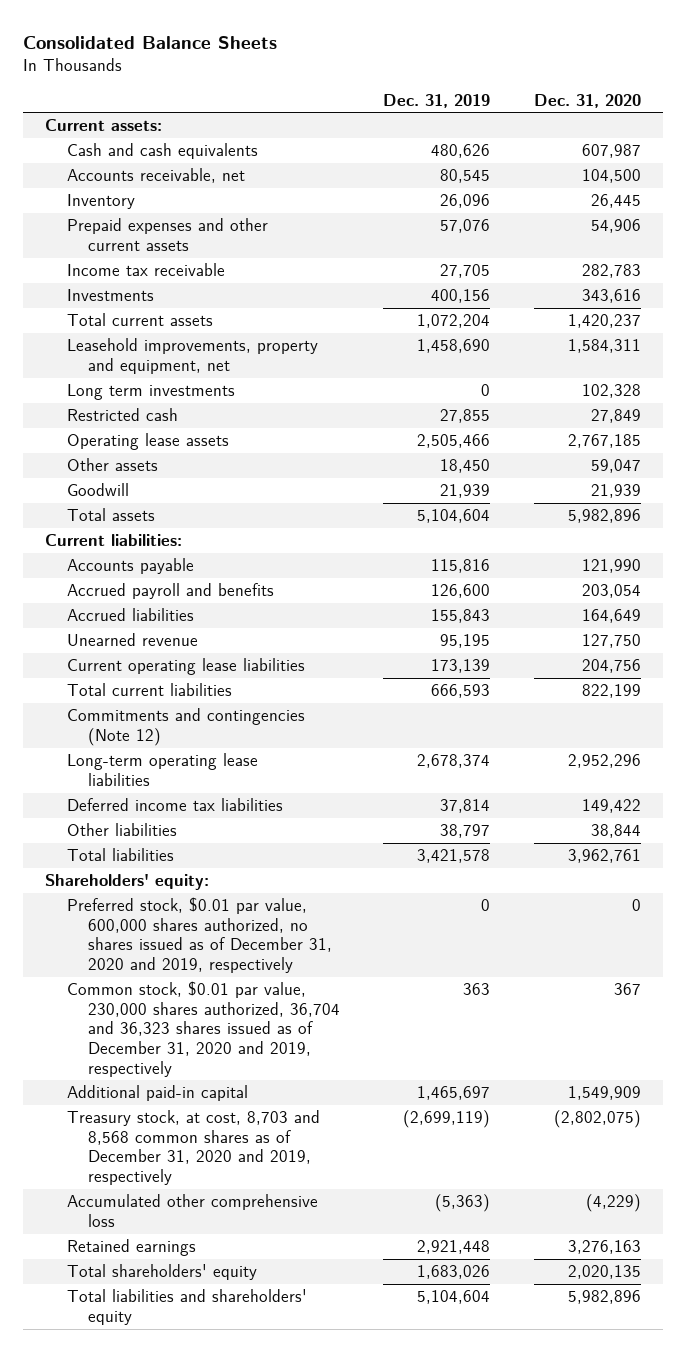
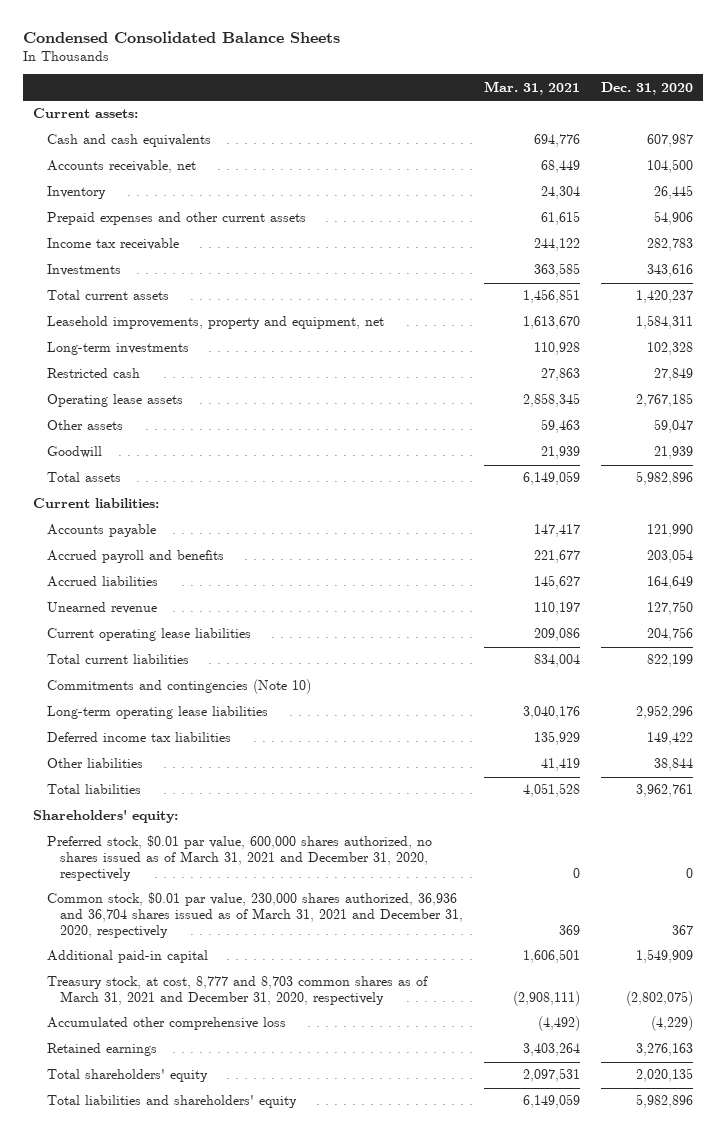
[23,35,278,49] Consolidated Balance Sheets -> [22,31,340,44] Condensed Consolidated Balance Sheets
[383,93,491,108] Dec. 31, 2019 -> none
none -> [483,80,580,95] Mar. 31, 2021
[66,384,235,401] Long term investments -> [46,342,189,356] Long-term investments
[66,708,305,746] Commitments and contingencies (Note 12) -> [46,679,311,695] Commitments and contingencies (Note 10)
[66,897,332,974] Preferred stock, $0.01 par value, 600,000 shares authorized, no shares issued as of December 31, 2020 and 2019, respectively -> [46,835,432,881] Preferred stock, $0.01 par value, 600,000 shares authorized, no shares issued as of March 31, 2021 and December 31, 2020, respectively
[66,981,340,1077] Common stock, $0.01 par value, 230,000 shares authorized, 36,704 and 36,323 shares issued as of December 31, 2020 and 2019, respectively -> [46,892,463,938] Common stock, $0.01 par value, 230,000 shares authorized, 36,936 and 36,704 shares issued as of March 31, 2021 and December 31, 2020, respectively
[66,1110,320,1186] Treasury stock, at cost, 8,703 and 8,568 common shares as of December 31, 2020 and 2019, respectively -> [46,976,428,1006] Treasury stock, at cost, 8,777 and 8,703 common shares as of March 31, 2021 and December 31, 2020, respectively

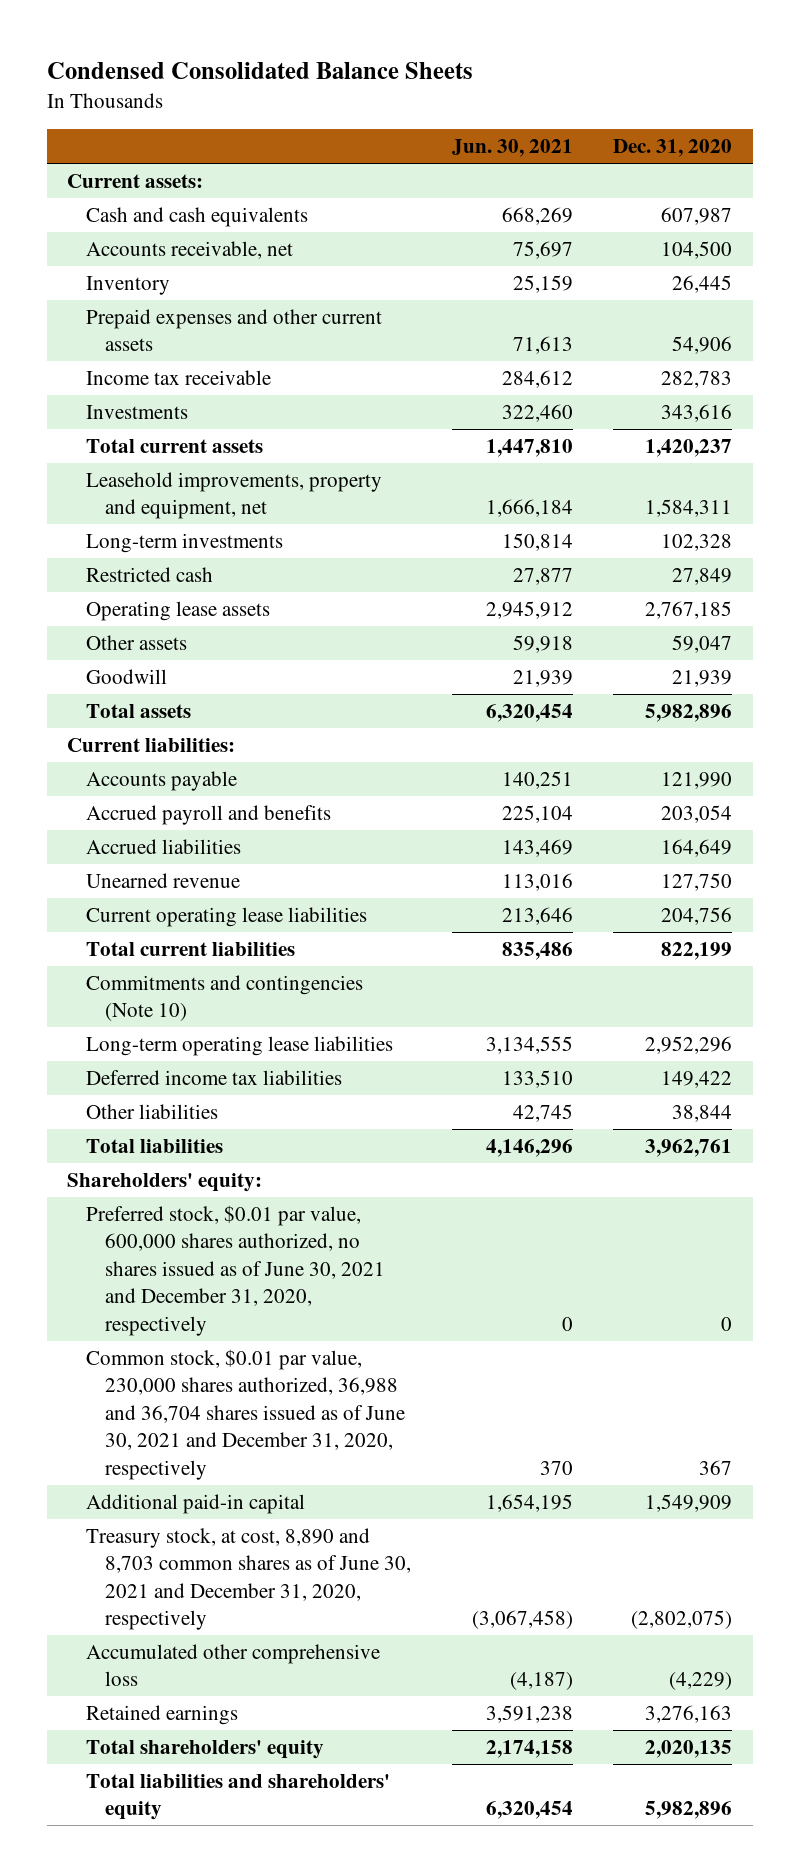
[483,80,580,95] Mar. 31, 2021 -> none
none -> [451,139,573,158] Jun. 30, 2021
[46,835,432,881] Preferred stock, $0.01 par value, 600,000 shares authorized, no shares issued as of March 31, 2021 and December 31, 2020, respectively -> [86,1205,386,1336] Preferred stock, $0.01 par value, 600,000 shares authorized, no shares issued as of June 30, 2021 and December 31, 2020, respectively
[46,892,463,938] Common stock, $0.01 par value, 230,000 shares authorized, 36,936 and 36,704 shares issued as of March 31, 2021 and December 31, 2020, respectively -> [86,1349,406,1480] Common stock, $0.01 par value, 230,000 shares authorized, 36,988 and 36,704 shares issued as of June 30, 2021 and December 31, 2020, respectively
[46,976,428,1006] Treasury stock, at cost, 8,777 and 8,703 common shares as of March 31, 2021 and December 31, 2020, respectively -> [86,1528,412,1631] Treasury stock, at cost, 8,890 and 8,703 common shares as of June 30, 2021 and December 31, 2020, respectively

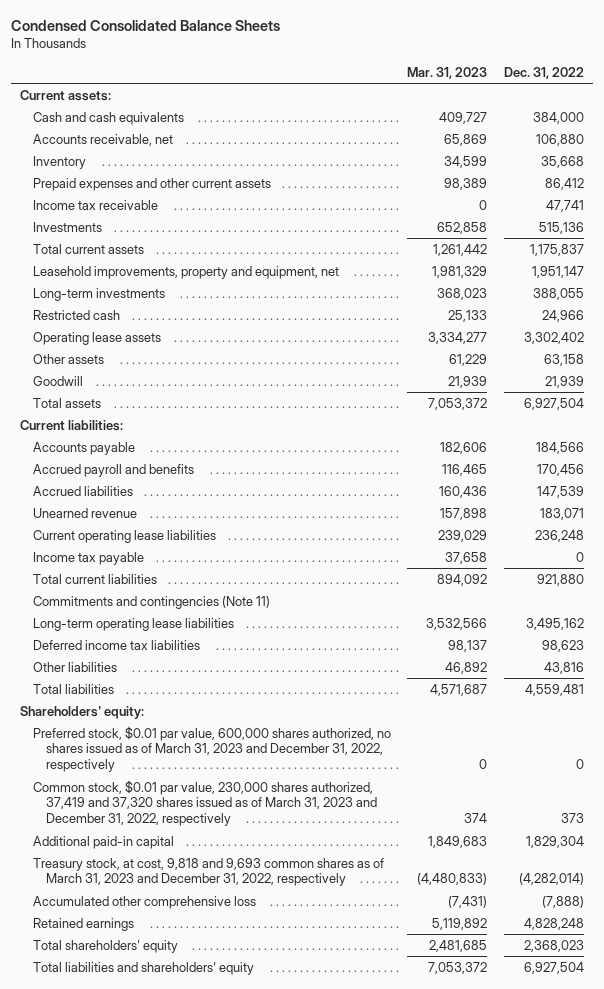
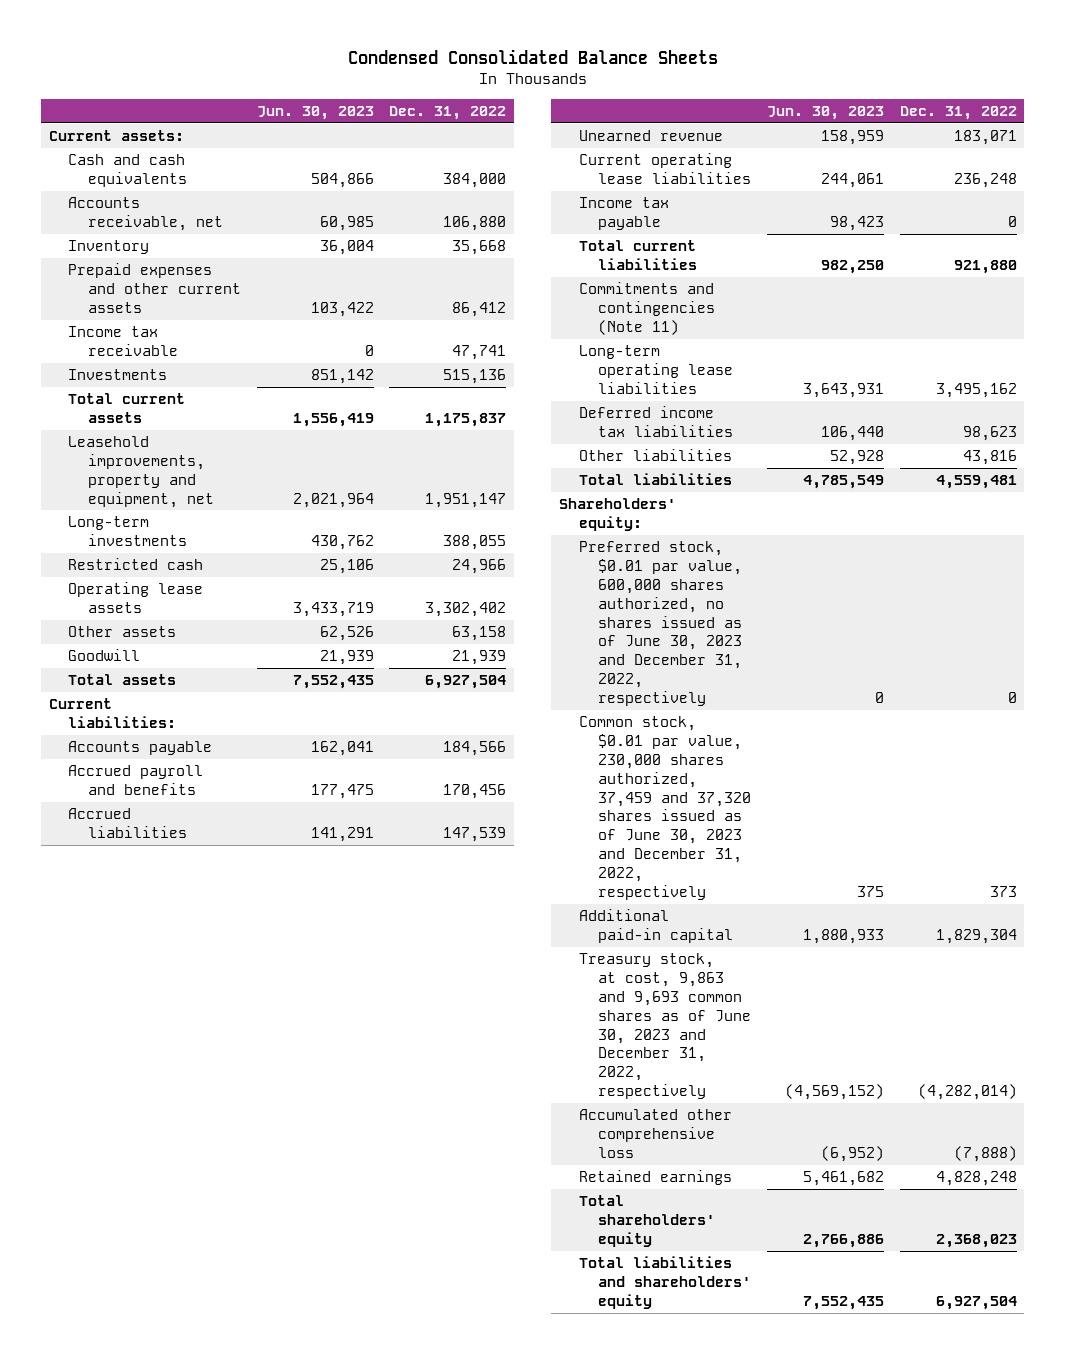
[407,66,488,79] Mar. 31, 2023 -> none
none -> [256,105,374,120] Jun. 30, 2023
[32,725,391,773] Preferred stock, $0.01 par value, 600,000 shares authorized, no shares issued as of March 31, 2023 and December 31, 2022, respectively -> [578,541,743,707] Preferred stock, $0.01 par value, 600,000 shares authorized, no shares issued as of June 30, 2023 and December 31, 2022, respectively
[32,779,377,827] Common stock, $0.01 par value, 230,000 shares authorized, 37,419 and 37,320 shares issued as of March 31, 2023 and December 31, 2022, respectively -> [578,716,752,900] Common stock, $0.01 par value, 230,000 shares authorized, 37,459 and 37,320 shares issued as of June 30, 2023 and December 31, 2022, respectively
[32,857,384,887] Treasury stock, at cost, 9,818 and 9,693 common shares as of March 31, 2023 and December 31, 2022, respectively -> [578,953,752,1100] Treasury stock, at cost, 9,863 and 9,693 common shares as of June 30, 2023 and December 31, 2022, respectively

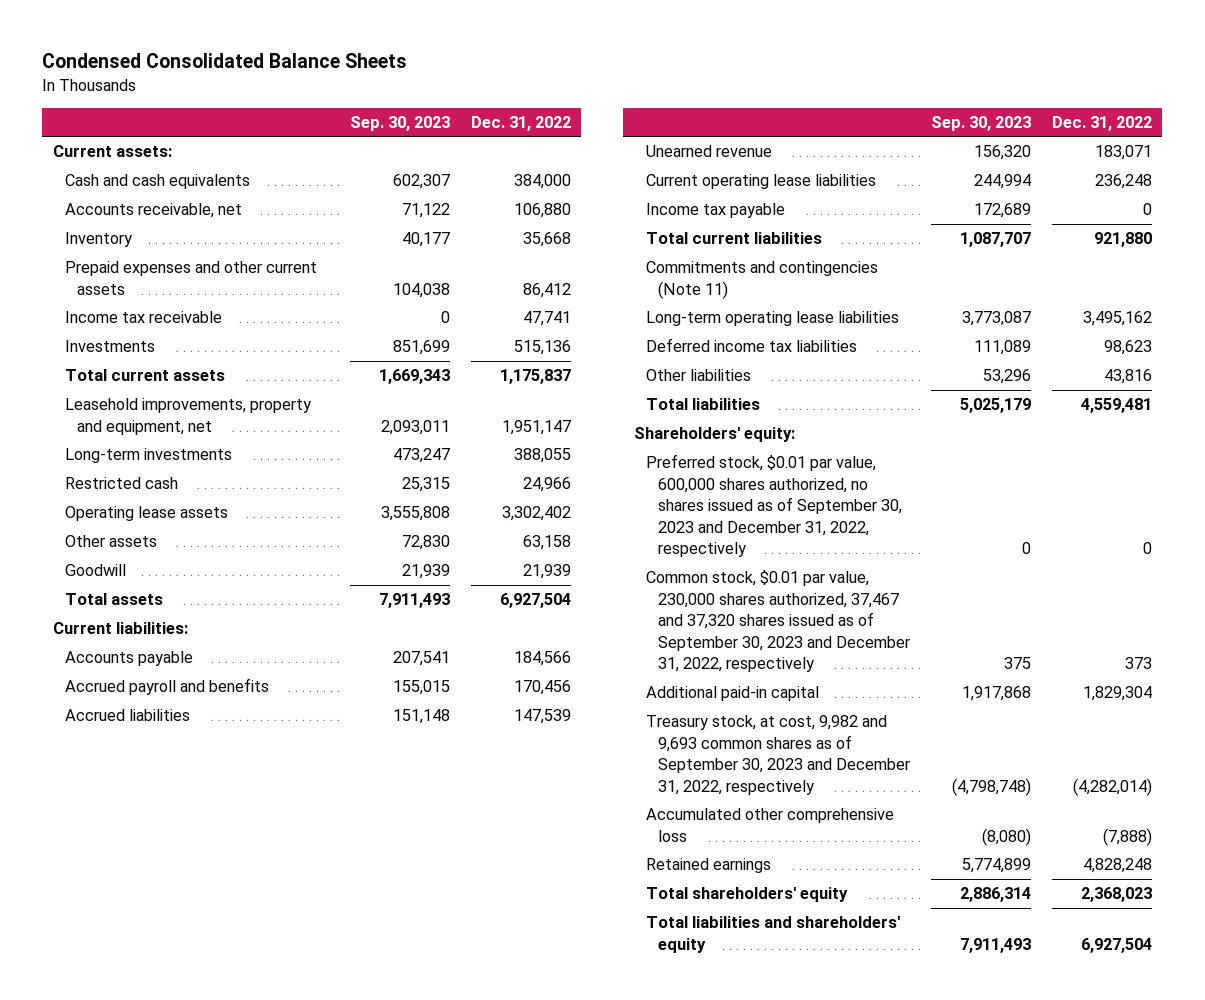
[256,105,374,120] Jun. 30, 2023 -> none
none -> [350,115,451,131] Sep. 30, 2023
[578,541,743,707] Preferred stock, $0.01 par value, 600,000 shares authorized, no shares issued as of June 30, 2023 and December 31, 2022, respectively -> [645,454,903,558] Preferred stock, $0.01 par value, 600,000 shares authorized, no shares issued as of September 30, 2023 and December 31, 2022, respectively
[578,716,752,900] Common stock, $0.01 par value, 230,000 shares authorized, 37,459 and 37,320 shares issued as of June 30, 2023 and December 31, 2022, respectively -> [645,570,911,673] Common stock, $0.01 par value, 230,000 shares authorized, 37,467 and 37,320 shares issued as of September 30, 2023 and December 31, 2022, respectively
[578,953,752,1100] Treasury stock, at cost, 9,863 and 9,693 common shares as of June 30, 2023 and December 31, 2022, respectively -> [645,715,911,795] Treasury stock, at cost, 9,982 and 9,693 common shares as of September 30, 2023 and December 31, 2022, respectively

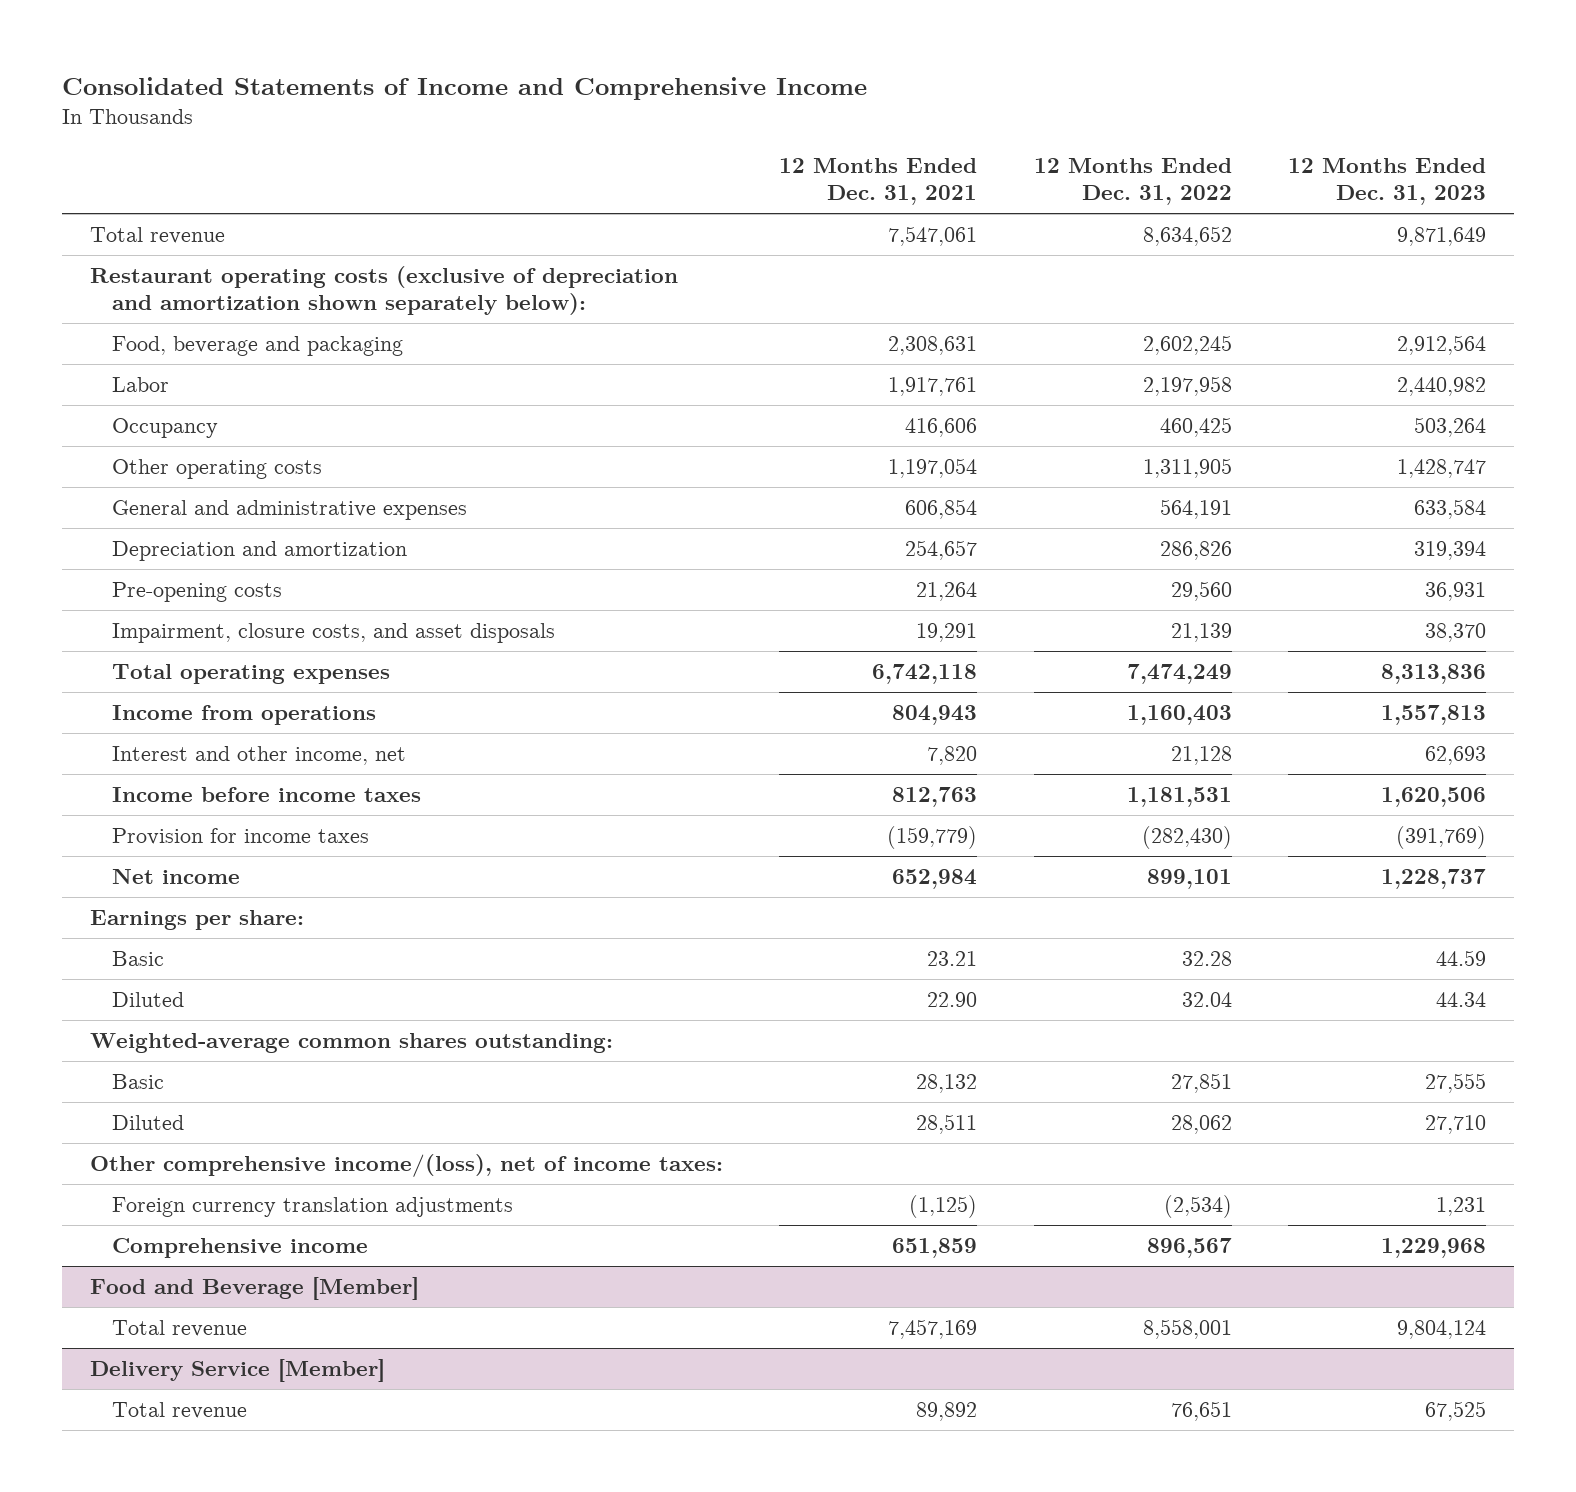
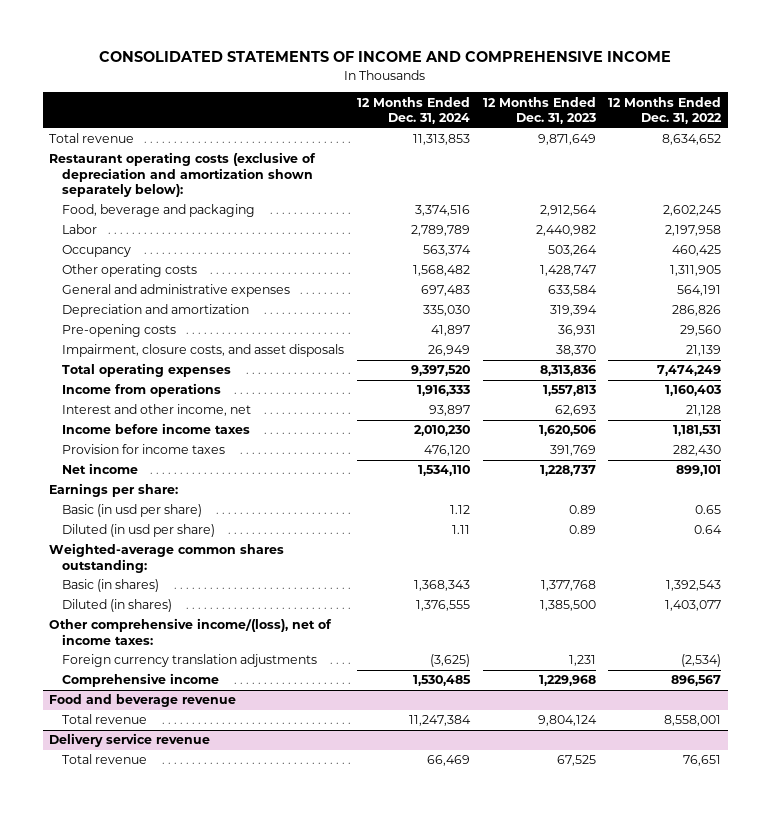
[61,77,867,101] Consolidated Statements of Income and Comprehensive Income -> [99,51,672,63] CONSOLIDATED STATEMENTS OF INCOME AND COMPREHENSIVE INCOME
[779,157,978,206] 12 Months Ended Dec. 31, 2021 -> none
none -> [356,96,470,124] 12 Months Ended Dec. 31, 2024
[1141,825,1232,849] (282,430) -> [673,445,722,457] 282,430
[1395,825,1486,849] (391,769) -> [549,445,596,457] 391,769
[112,950,165,966] Basic -> [62,504,203,518] Basic (in usd per share)
[1181,950,1232,966] 32.28 -> [695,505,722,515] 0.65
[1435,949,1486,966] 44.59 -> [568,505,596,515] 0.89
[112,991,185,1007] Diluted -> [62,524,216,538] Diluted (in usd per share)
[1181,991,1232,1007] 32.04 -> [694,525,723,535] 0.64
[1435,991,1486,1007] 44.34 -> [568,525,596,535] 0.89
[112,1073,165,1089] Basic -> [62,579,160,593] Basic (in shares)
[1170,1072,1232,1093] 27,851 -> [666,580,722,592] 1,392,543
[1424,1072,1486,1093] 27,555 -> [540,580,596,592] 1,377,768
[112,1114,185,1130] Diluted -> [62,599,173,613] Diluted (in shares)
[1170,1114,1232,1134] 28,062 -> [665,600,722,612] 1,403,077
[1424,1114,1486,1134] 27,710 -> [539,600,596,612] 1,385,500
[90,1276,420,1300] Food and Beverage [Member] -> [49,694,237,708] Food and beverage revenue
[90,1358,386,1382] Delivery Service [Member] -> [49,733,211,748] Delivery service revenue

